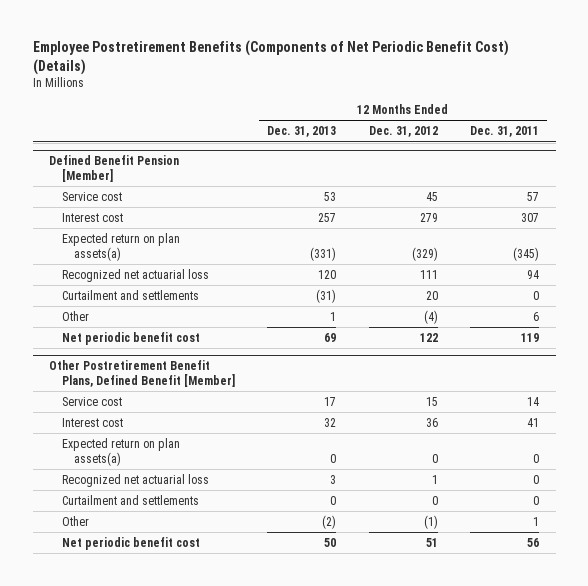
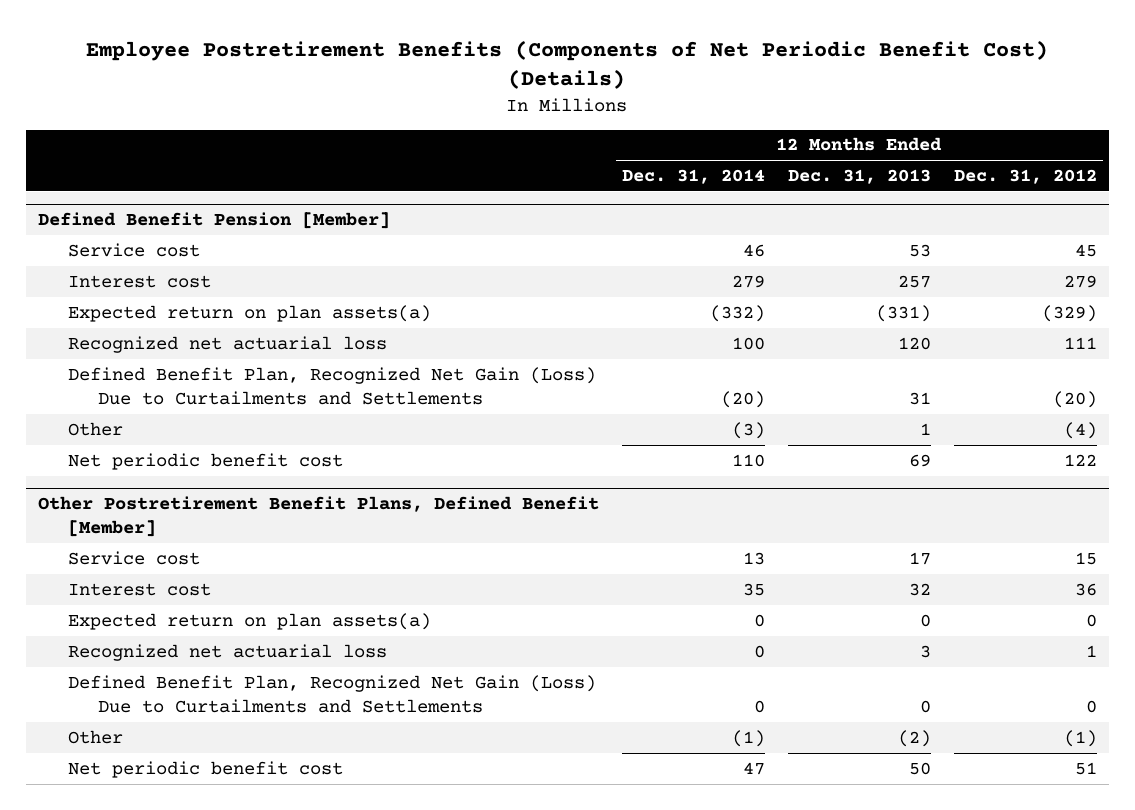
[470,126,540,138] Dec. 31, 2011 -> none
none -> [621,169,765,185] Dec. 31, 2014
[61,289,199,300] Curtailment and settlements -> none
none -> [67,366,596,405] Defined Benefit Plan, Recognized Net Gain (Loss) Due to Curtailments and Settlements
[61,494,199,505] Curtailment and settlements -> none
none -> [67,674,596,713] Defined Benefit Plan, Recognized Net Gain (Loss) Due to Curtailments and Settlements

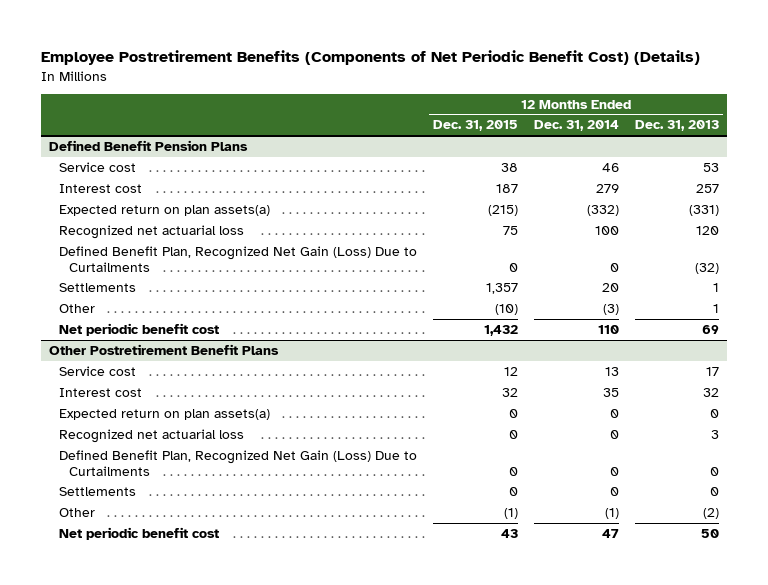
[954,169,1098,185] Dec. 31, 2012 -> none
none -> [433,120,519,132] Dec. 31, 2015
[37,211,390,229] Defined Benefit Pension [Member] -> [49,139,249,151] Defined Benefit Pension Plans
[67,366,596,405] Defined Benefit Plan, Recognized Net Gain (Loss) Due to Curtailments and Settlements -> [59,245,418,272] Defined Benefit Plan, Recognized Net Gain (Loss) Due to Curtailments
[720,390,765,408] (20) -> [610,262,620,272] 0
[908,391,931,405] 31 -> [694,262,719,274] (32)
none -> [59,282,137,292] Settlements
[37,495,599,538] Other Postretirement Benefit Plans, Defined Benefit [Member] -> [49,343,280,355] Other Postretirement Benefit Plans
[67,674,596,713] Defined Benefit Plan, Recognized Net Gain (Loss) Due to Curtailments and Settlements -> [59,449,418,476] Defined Benefit Plan, Recognized Net Gain (Loss) Due to Curtailments
none -> [59,486,137,496] Settlements

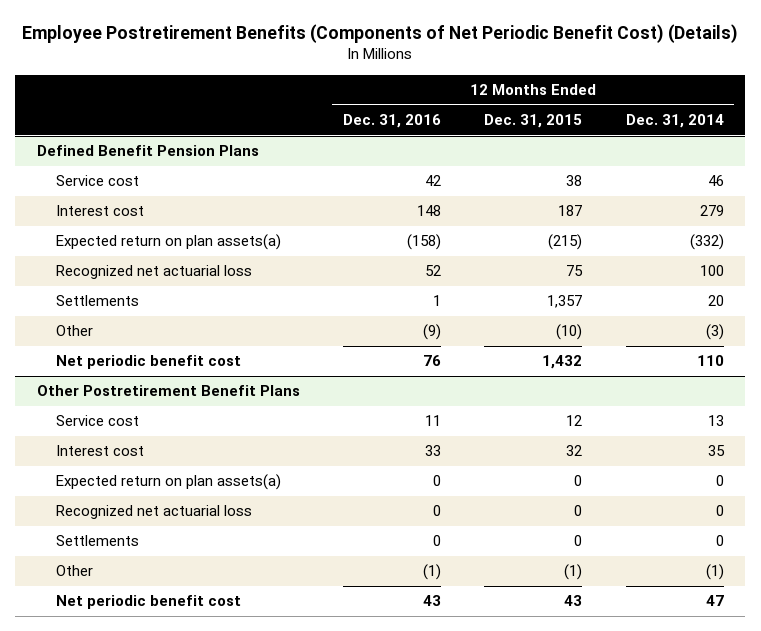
[634,120,719,132] Dec. 31, 2013 -> none
none -> [343,114,442,129] Dec. 31, 2016
[59,245,418,272] Defined Benefit Plan, Recognized Net Gain (Loss) Due to Curtailments -> none
[59,449,418,476] Defined Benefit Plan, Recognized Net Gain (Loss) Due to Curtailments -> none

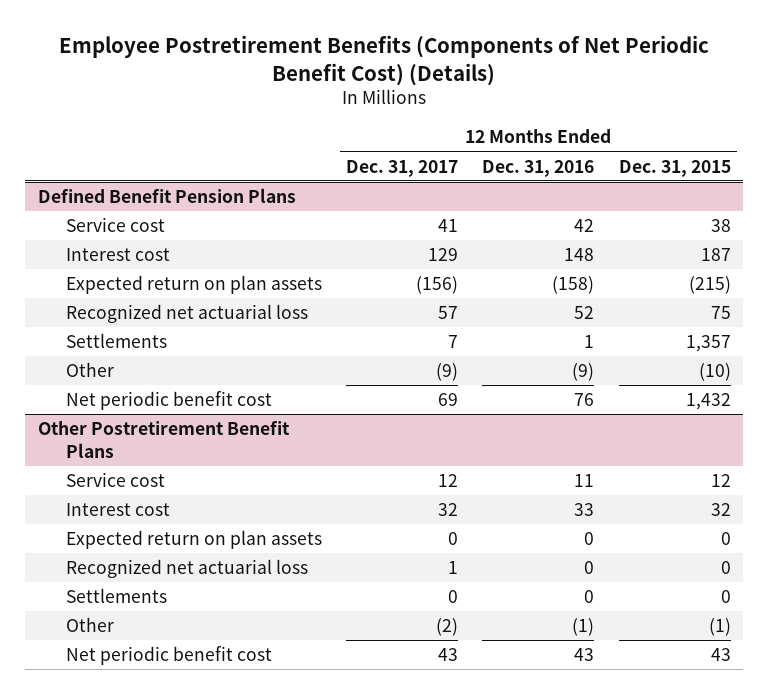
[625,114,724,129] Dec. 31, 2014 -> none
none -> [346,159,459,177] Dec. 31, 2017
[55,234,281,251] Expected return on plan assets(a) -> [65,275,322,295] Expected return on plan assets
[55,474,281,491] Expected return on plan assets(a) -> [65,530,322,550] Expected return on plan assets

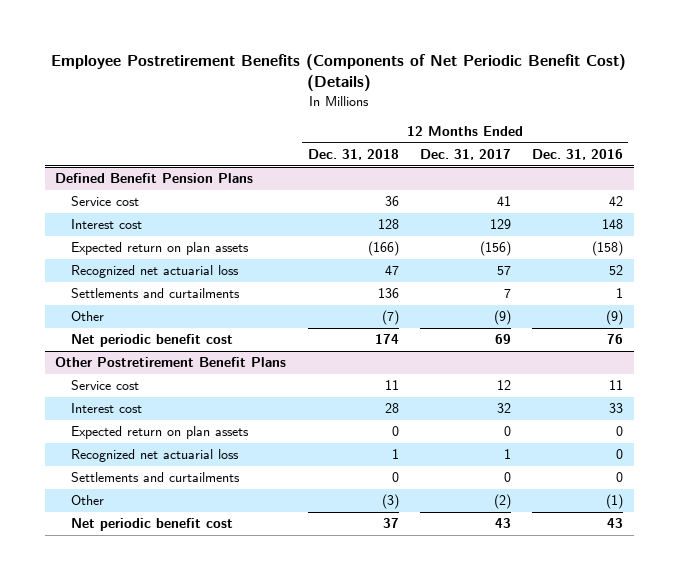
[618,159,731,177] Dec. 31, 2015 -> none
none -> [307,149,399,161] Dec. 31, 2018
[65,333,167,349] Settlements -> [70,288,240,299] Settlements and curtailments
[65,588,167,604] Settlements -> [70,472,240,483] Settlements and curtailments

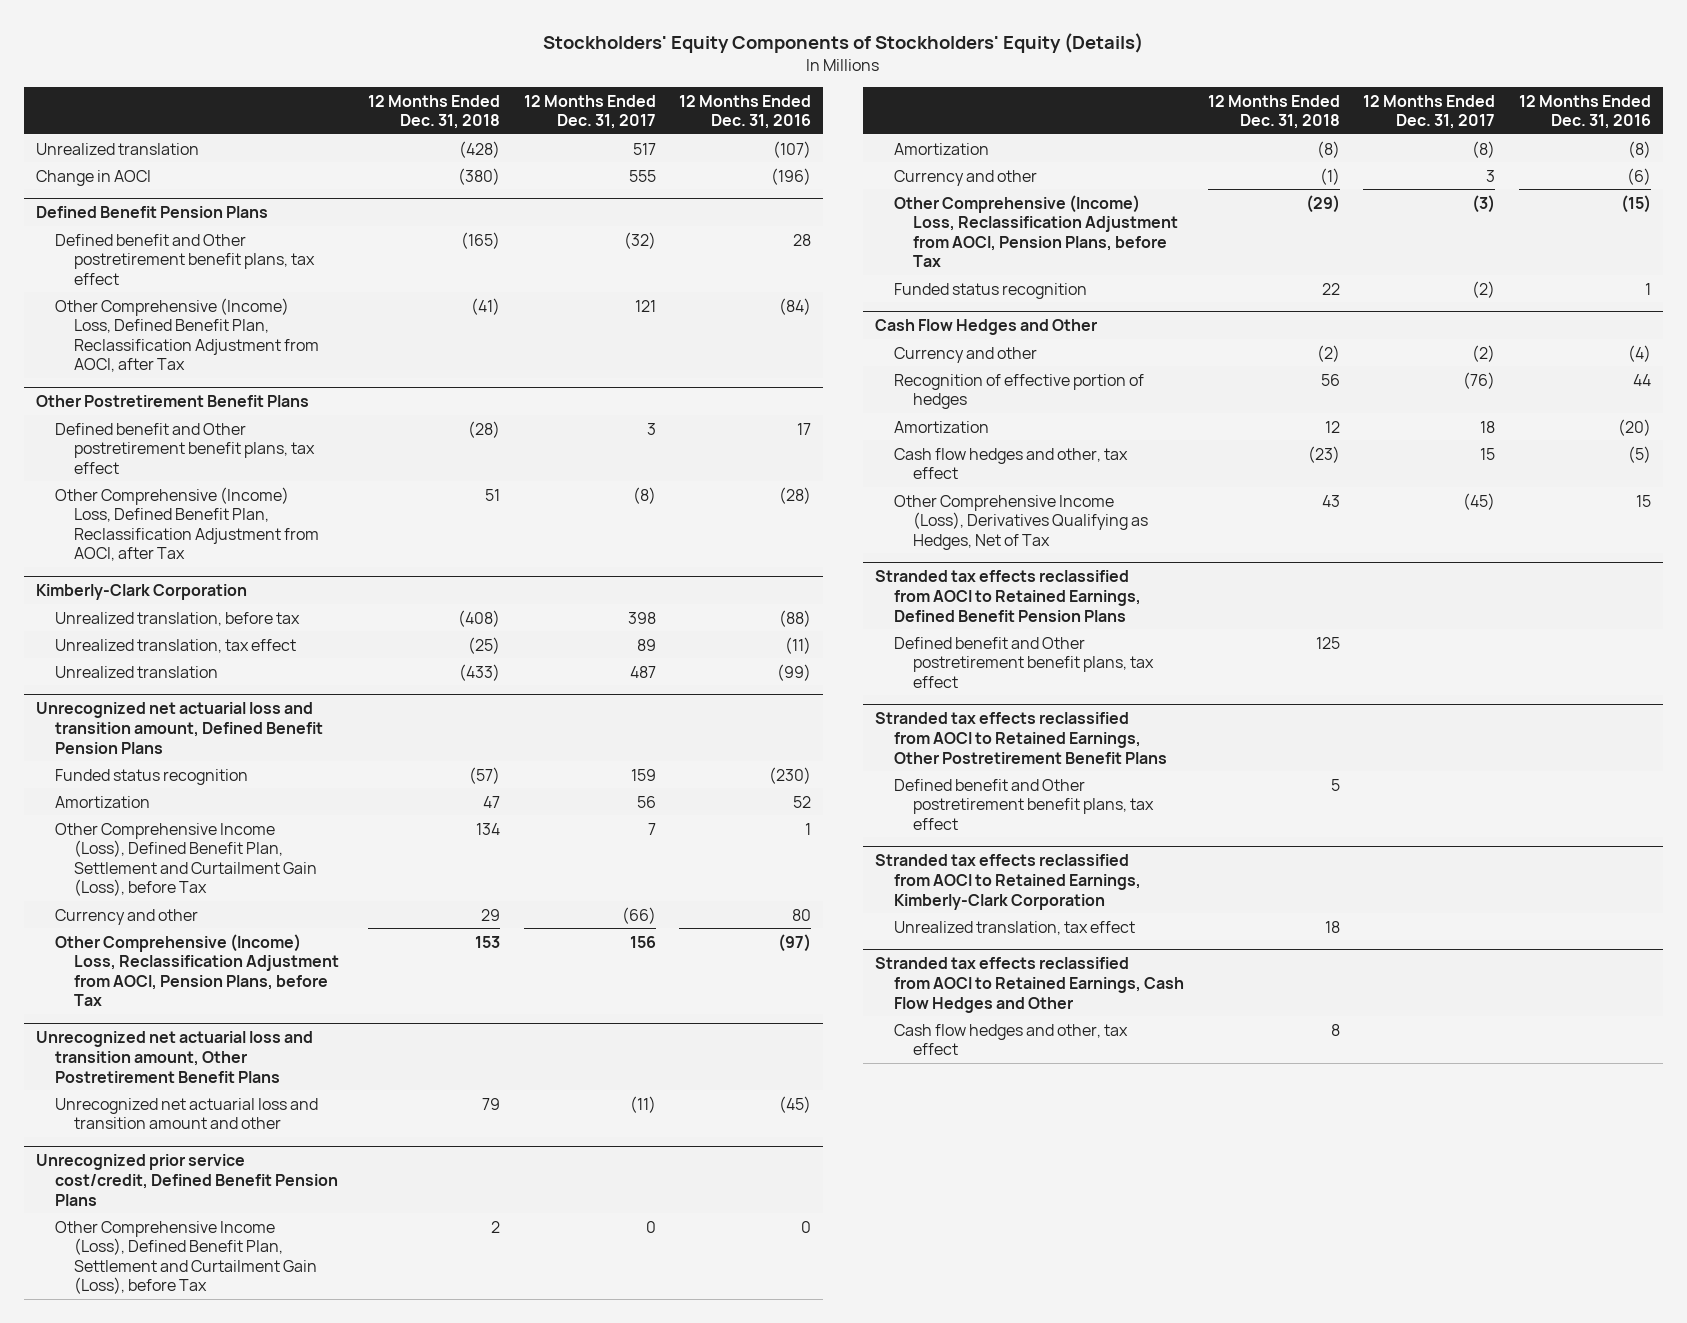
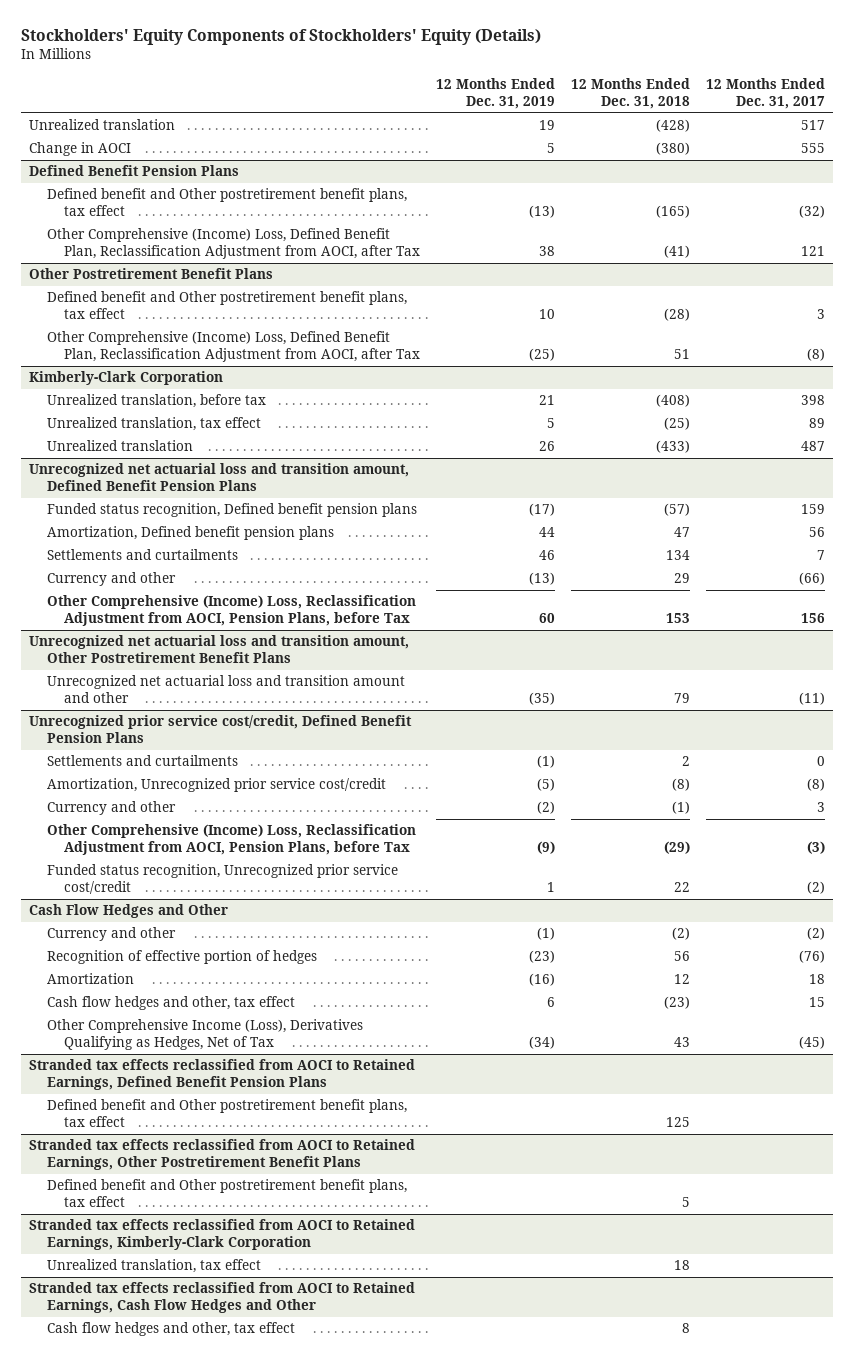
[679,94,812,130] 12 Months Ended Dec. 31, 2016 -> none
none -> [436,77,556,109] 12 Months Ended Dec. 31, 2019
[54,768,248,785] Funded status recognition -> [46,503,417,518] Funded status recognition, Defined benefit pension plans
[54,795,150,808] Amortization -> [46,526,334,541] Amortization, Defined benefit pension plans
[54,822,317,897] Other Comprehensive Income (Loss), Defined Benefit Plan, Settlement and Curtailment Gain (Loss), before Tax -> [46,549,238,561] Settlements and curtailments
[54,1220,317,1295] Other Comprehensive Income (Loss), Defined Benefit Plan, Settlement and Curtailment Gain (Loss), before Tax -> [46,755,238,767] Settlements and curtailments
[894,142,990,155] Amortization -> [46,778,386,793] Amortization, Unrecognized prior service cost/credit
[894,282,1088,299] Funded status recognition -> [46,864,398,895] Funded status recognition, Unrecognized prior service cost/credit

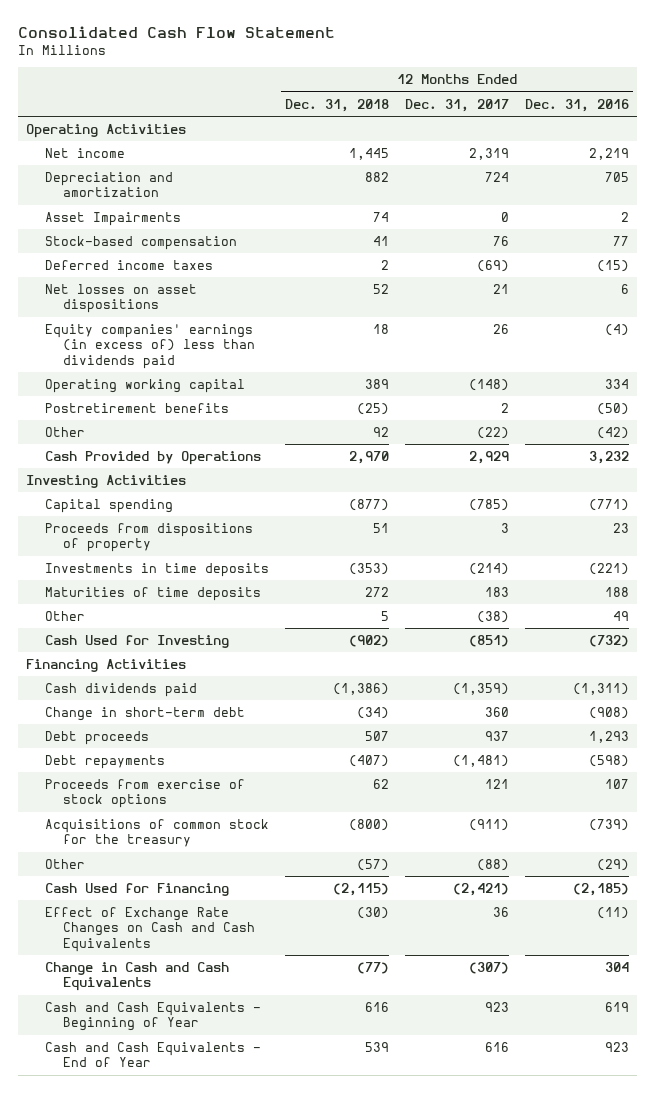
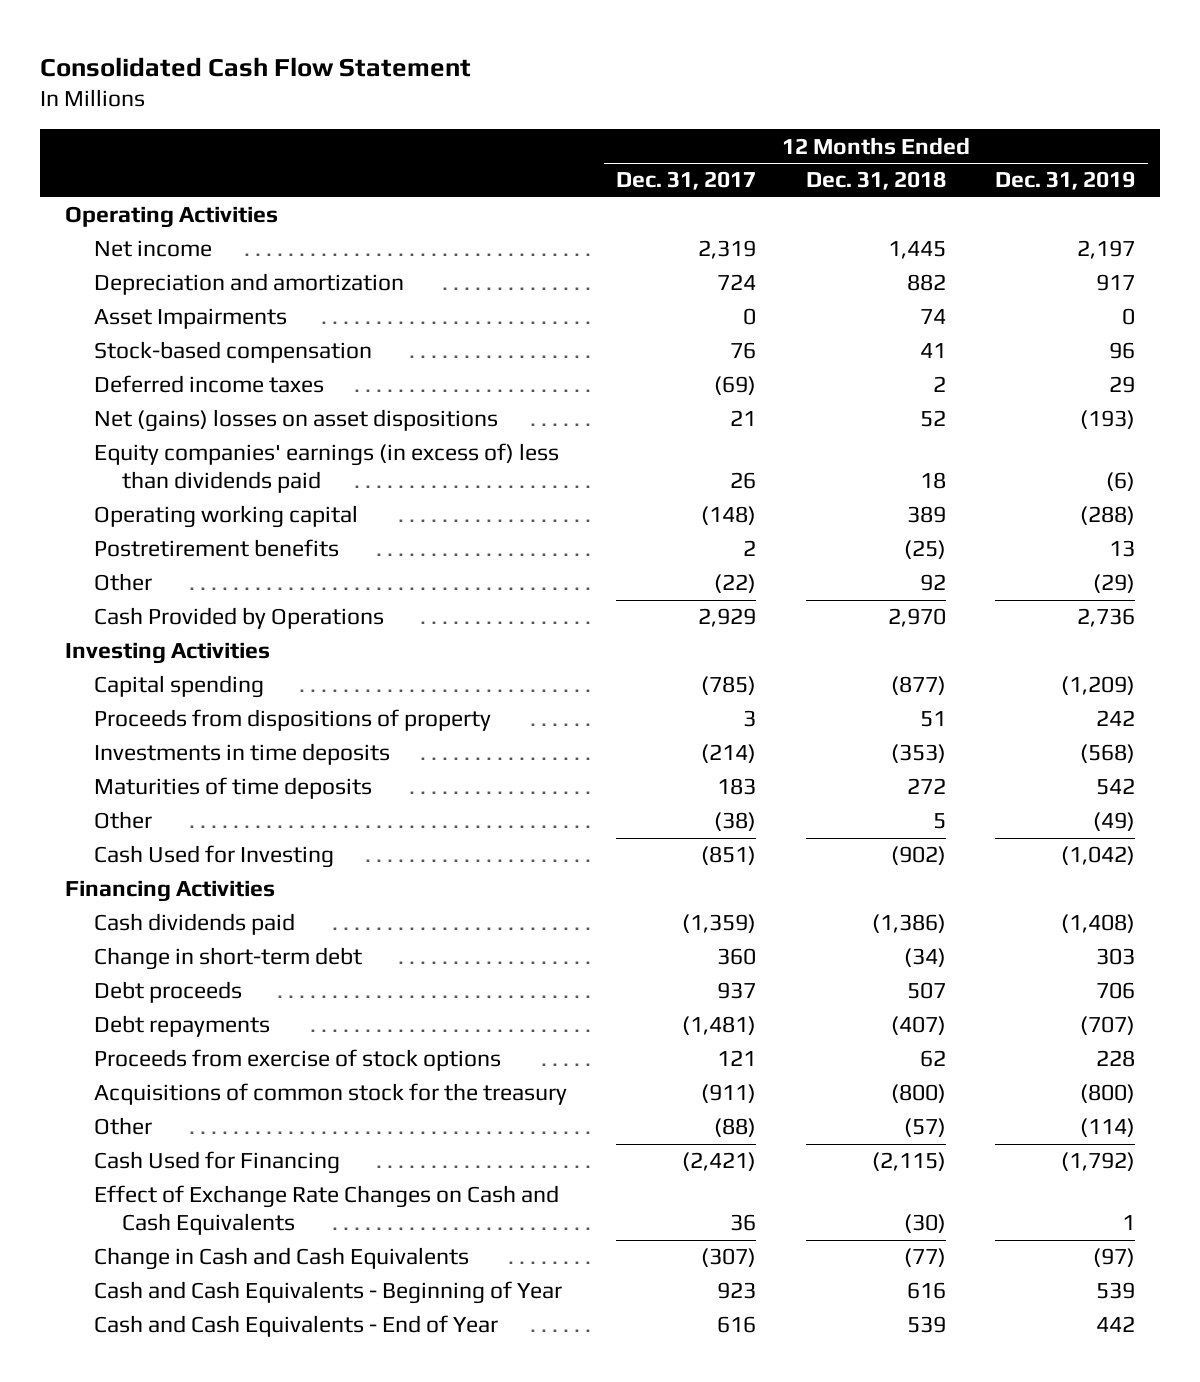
[525,98,630,112] Dec. 31, 2016 -> none
none -> [995,171,1136,191] Dec. 31, 2019
[44,284,197,314] Net losses on asset dispositions -> [93,409,498,433] Net (gains) losses on asset dispositions

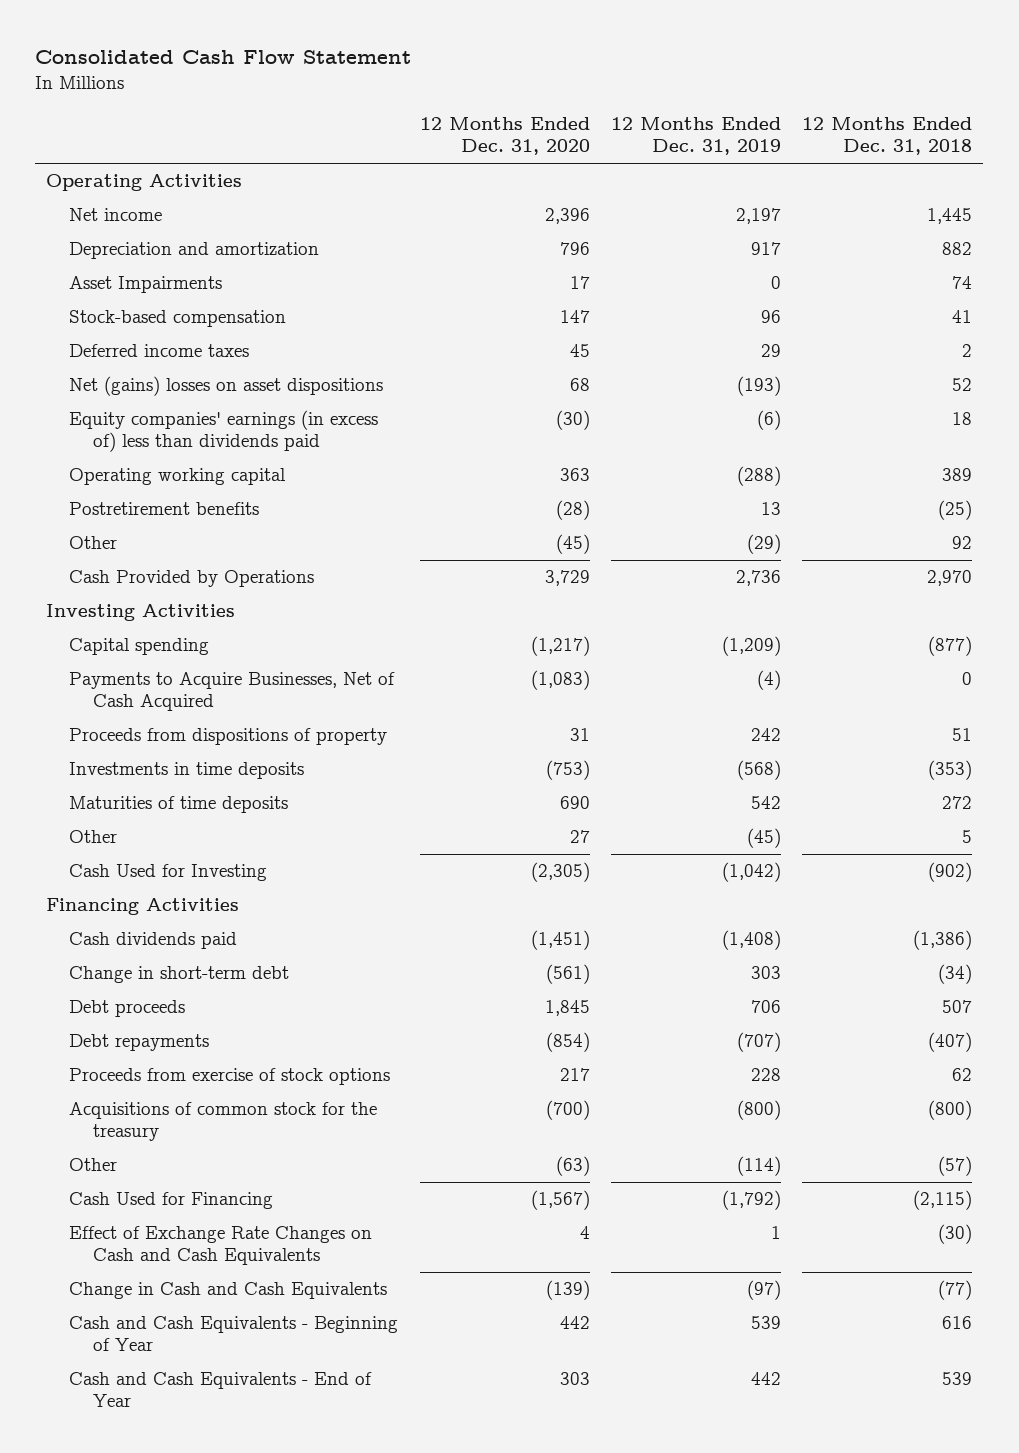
[616,171,757,191] Dec. 31, 2017 -> none
none -> [419,117,590,156] 12 Months Ended Dec. 31, 2020
none -> [69,672,396,712] Payments to Acquire Businesses, Net of Cash Acquired
[1093,812,1136,832] (49) -> [747,828,782,849] (45)

